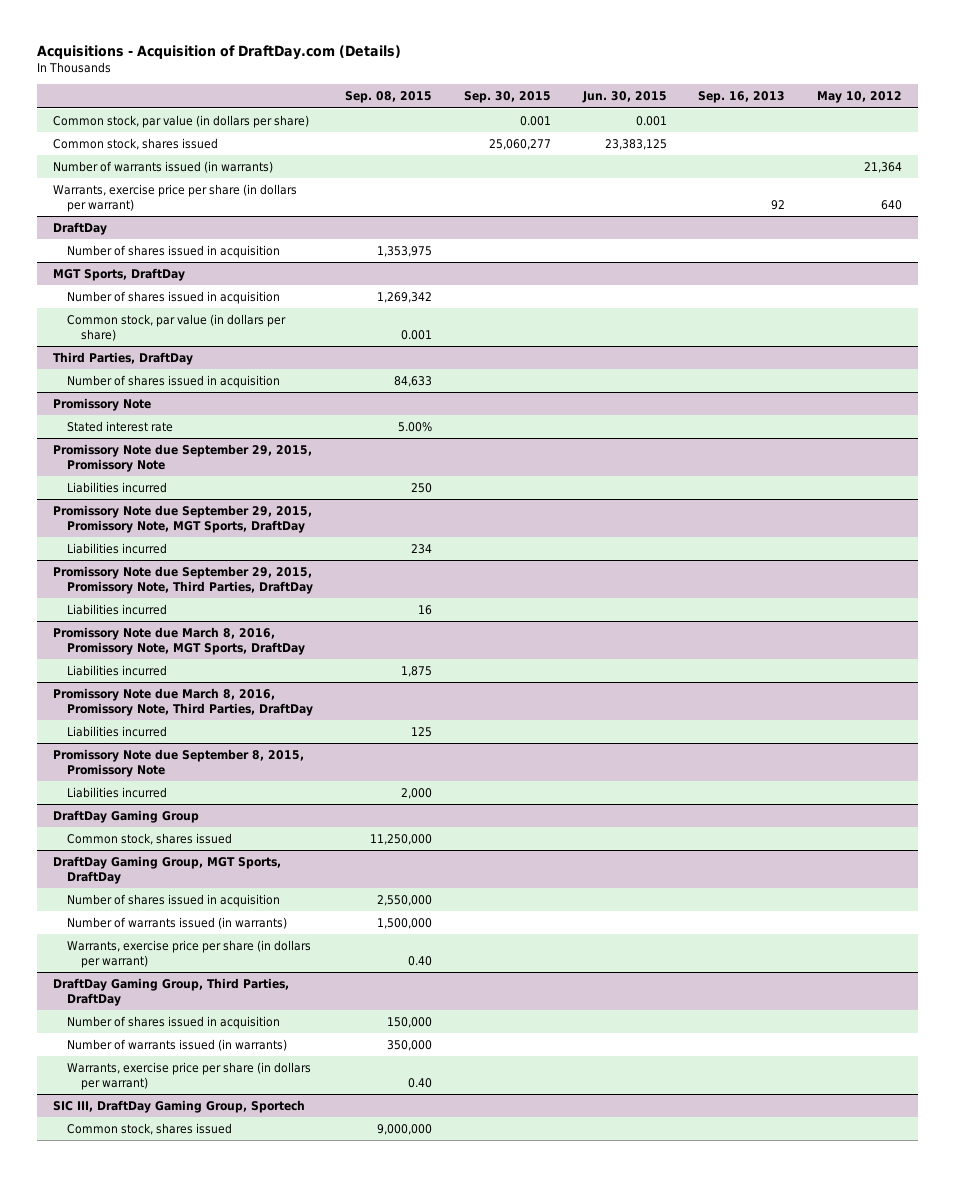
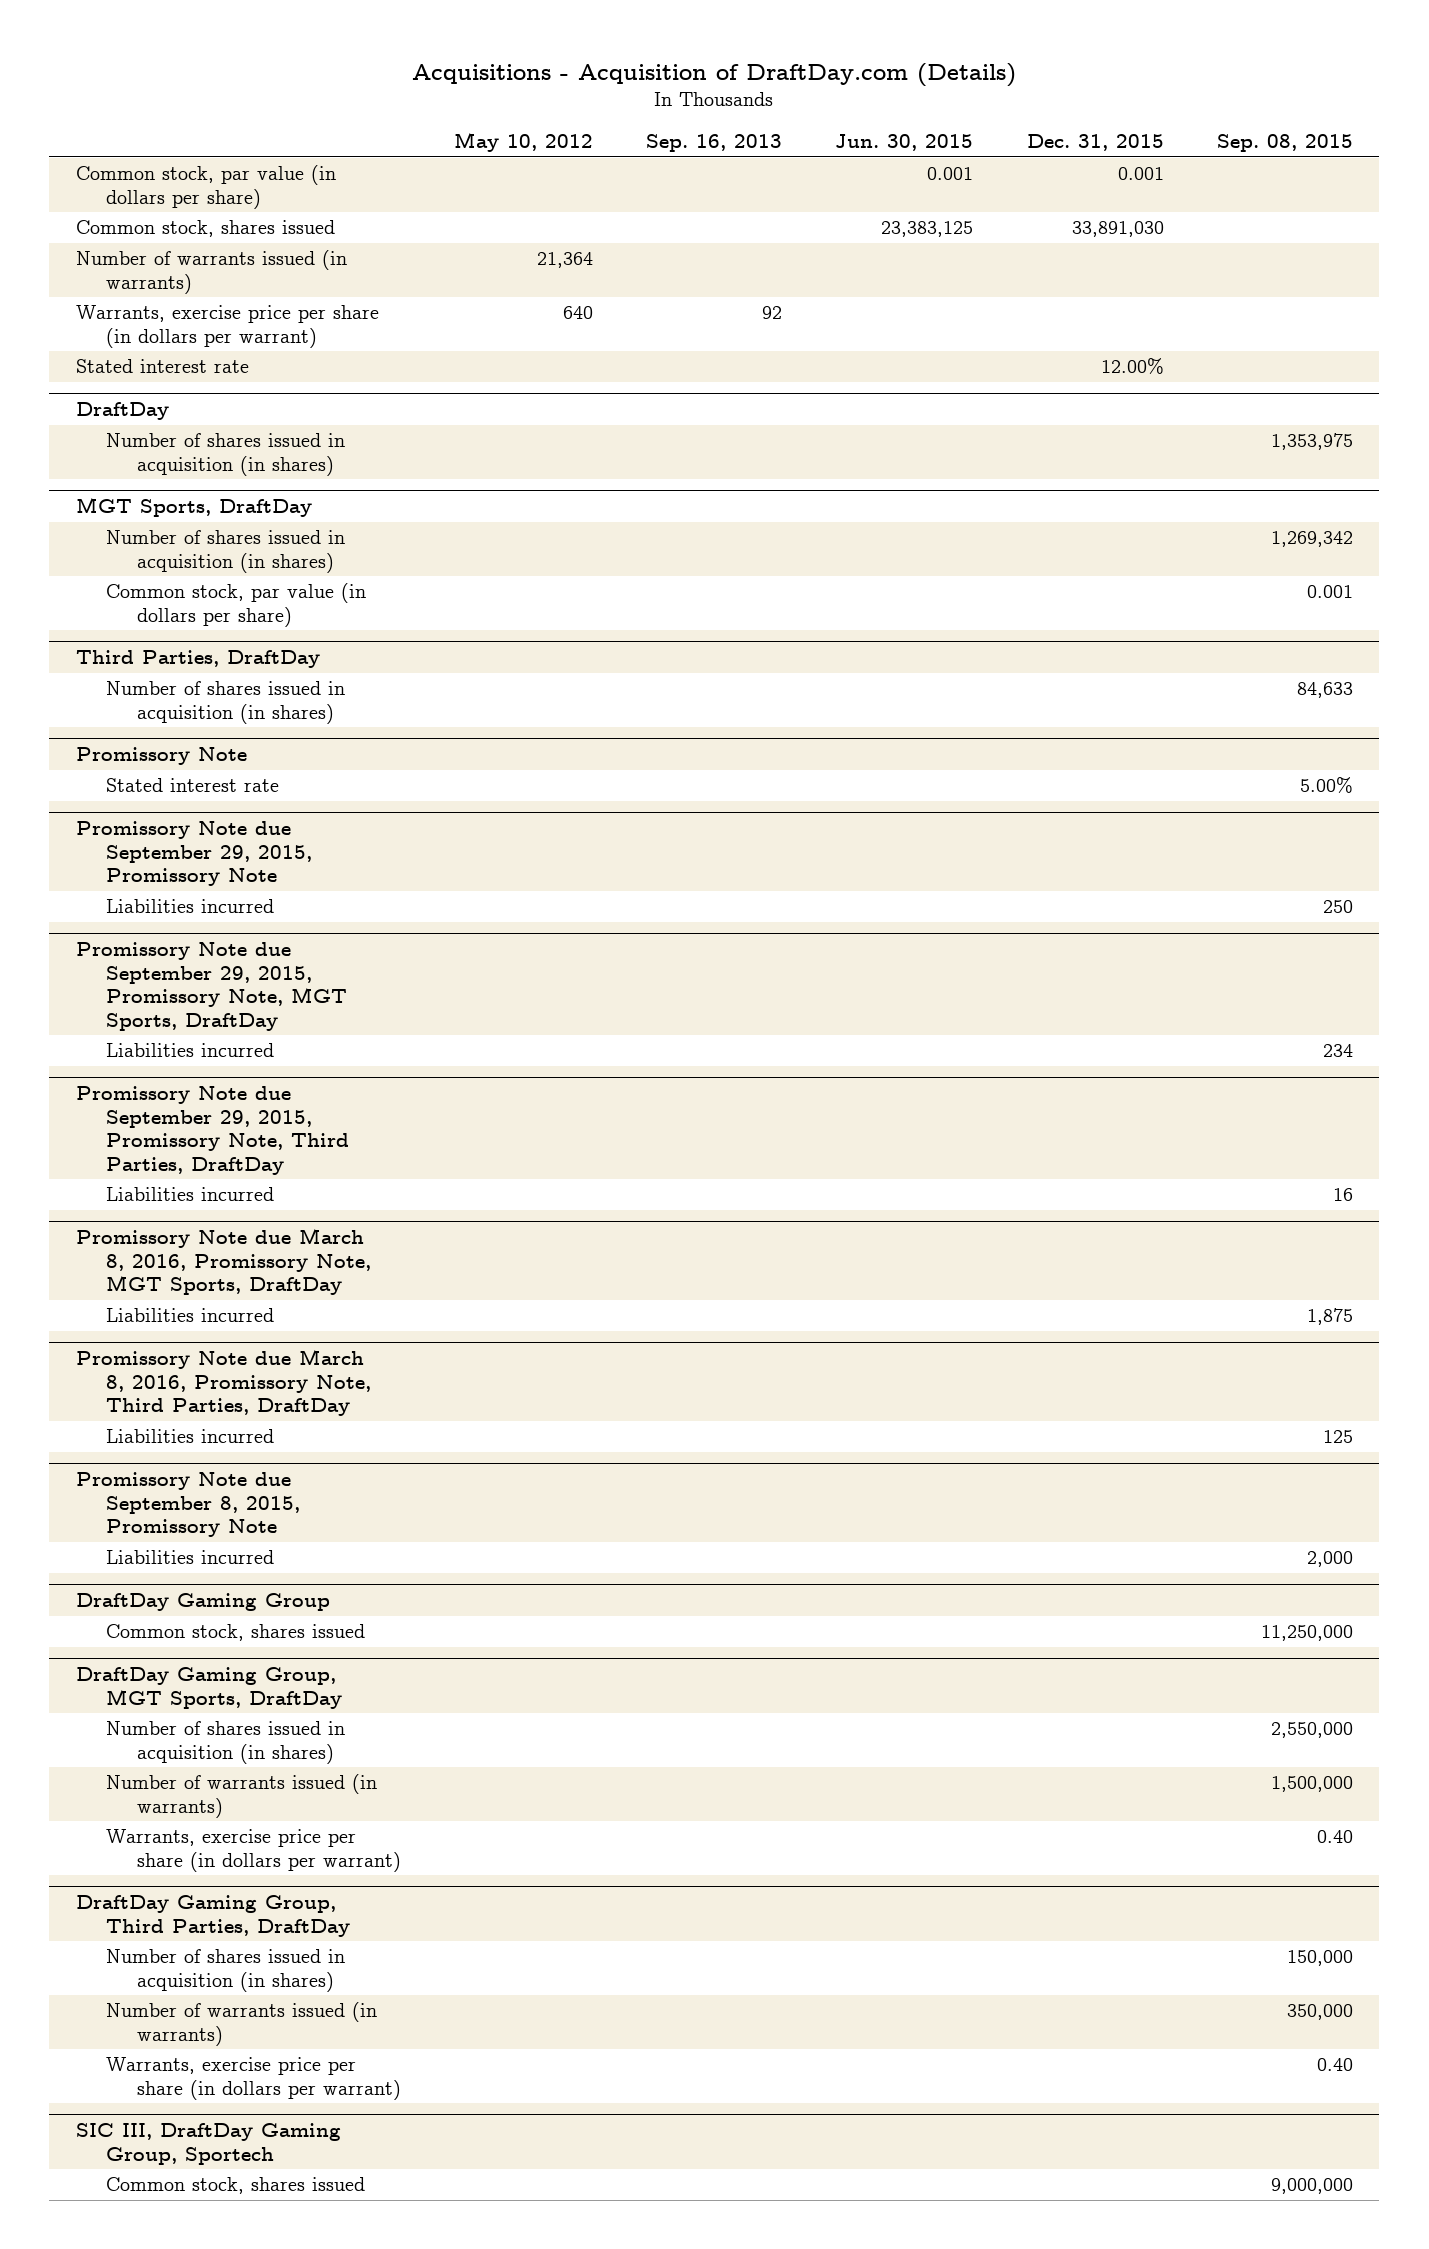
[463,91,551,104] Sep. 30, 2015 -> none
none -> [1026,134,1164,152] Dec. 31, 2015
none -> [75,359,249,374] Stated interest rate
[67,245,281,259] Number of shares issued in acquisition -> [106,433,346,476] Number of shares issued in acquisition (in shares)
[67,291,281,305] Number of shares issued in acquisition -> [106,530,346,573] Number of shares issued in acquisition (in shares)
[67,375,281,389] Number of shares issued in acquisition -> [106,681,346,724] Number of shares issued in acquisition (in shares)
[67,894,281,908] Number of shares issued in acquisition -> [106,1721,346,1764] Number of shares issued in acquisition (in shares)
[67,1016,281,1030] Number of shares issued in acquisition -> [106,1949,346,1992] Number of shares issued in acquisition (in shares)

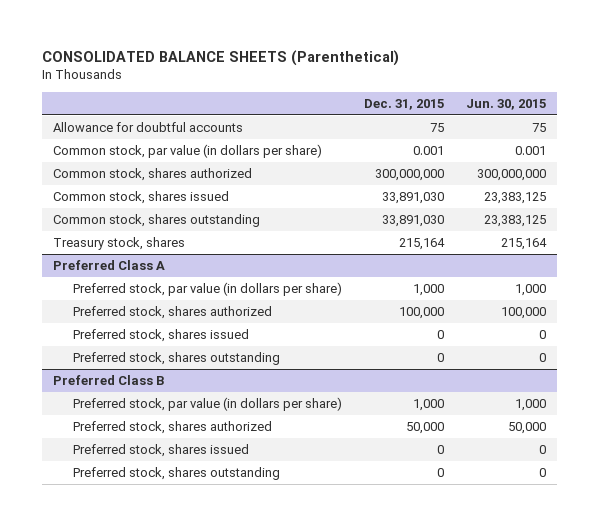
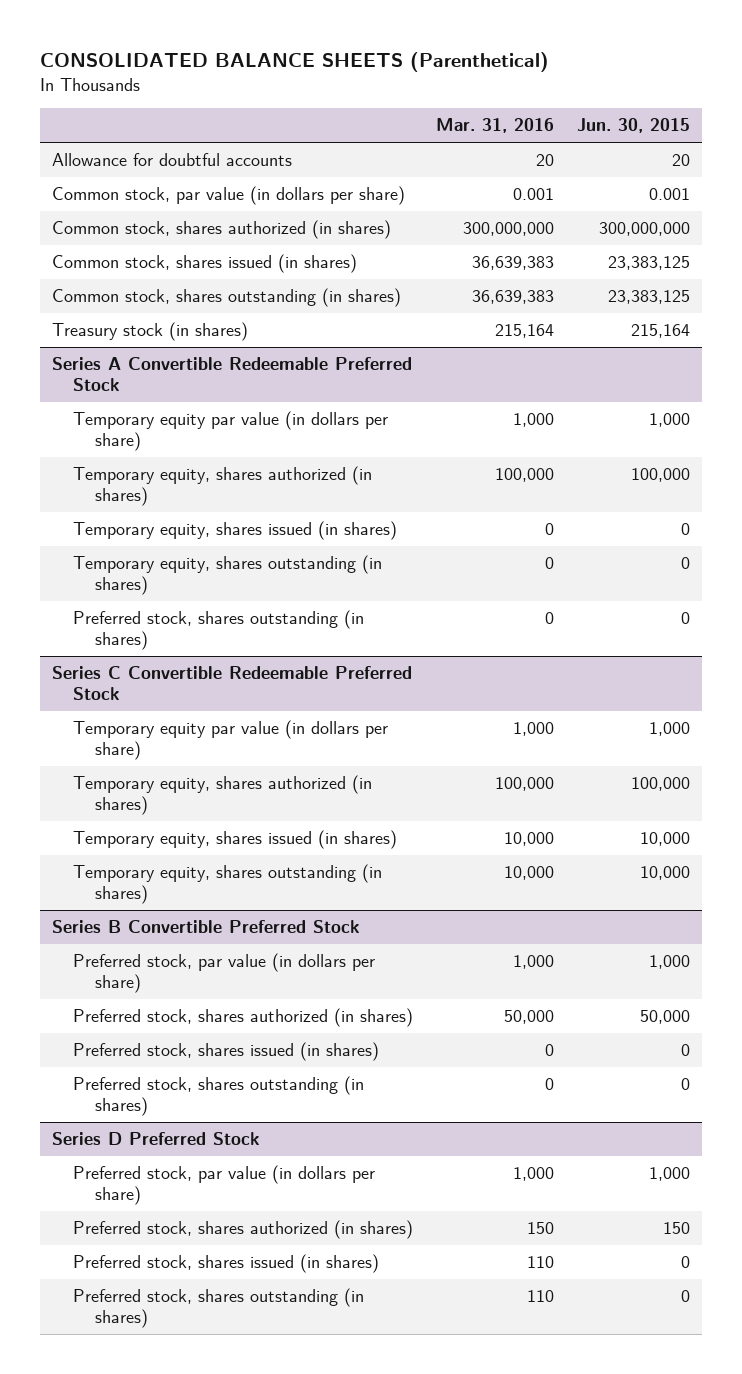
[363,99,444,111] Dec. 31, 2015 -> none
none -> [436,118,555,134] Mar. 31, 2016
[531,122,546,132] 75 -> [672,154,691,167] 20
[53,167,253,181] Common stock, shares authorized -> [51,220,391,240] Common stock, shares authorized (in shares)
[53,190,230,204] Common stock, shares issued -> [51,254,357,274] Common stock, shares issued (in shares)
[53,213,261,227] Common stock, shares outstanding -> [51,288,401,308] Common stock, shares outstanding (in shares)
[53,236,186,250] Treasury stock, shares -> [51,322,248,342] Treasury stock (in shares)
[53,259,166,270] Preferred Class A -> [51,357,412,391] Series A Convertible Redeemable Preferred Stock
none -> [73,411,389,451] Temporary equity par value (in dollars per share)
none -> [73,466,373,506] Temporary equity, shares authorized (in shares)
none -> [73,521,398,541] Temporary equity, shares issued (in shares)
none -> [73,555,383,595] Temporary equity, shares outstanding (in shares)
none -> [73,610,365,650] Preferred stock, shares outstanding (in shares)
none -> [51,666,412,700] Series C Convertible Redeemable Preferred Stock
none -> [73,720,389,760] Temporary equity par value (in dollars per share)
none -> [73,775,373,815] Temporary equity, shares authorized (in shares)
none -> [73,830,398,850] Temporary equity, shares issued (in shares)
none -> [73,864,383,904] Temporary equity, shares outstanding (in shares)
none -> [51,920,360,934] Series B Convertible Preferred Stock
[53,374,166,385] Preferred Class B -> none
[72,305,272,319] Preferred stock, shares authorized -> [73,1008,414,1028] Preferred stock, shares authorized (in shares)
[500,306,546,319] 100,000 -> [640,1010,691,1025] 50,000
[72,328,249,342] Preferred stock, shares issued -> [73,1042,380,1062] Preferred stock, shares issued (in shares)
[72,351,280,365] Preferred stock, shares outstanding -> [73,1076,365,1116] Preferred stock, shares outstanding (in shares)
none -> [51,1132,260,1146] Series D Preferred Stock
[72,420,272,434] Preferred stock, shares authorized -> [73,1220,414,1240] Preferred stock, shares authorized (in shares)
[507,421,546,434] 50,000 -> [663,1222,691,1235] 150
[72,443,249,457] Preferred stock, shares issued -> [73,1254,380,1274] Preferred stock, shares issued (in shares)
[72,466,280,480] Preferred stock, shares outstanding -> [73,1288,365,1328] Preferred stock, shares outstanding (in shares)

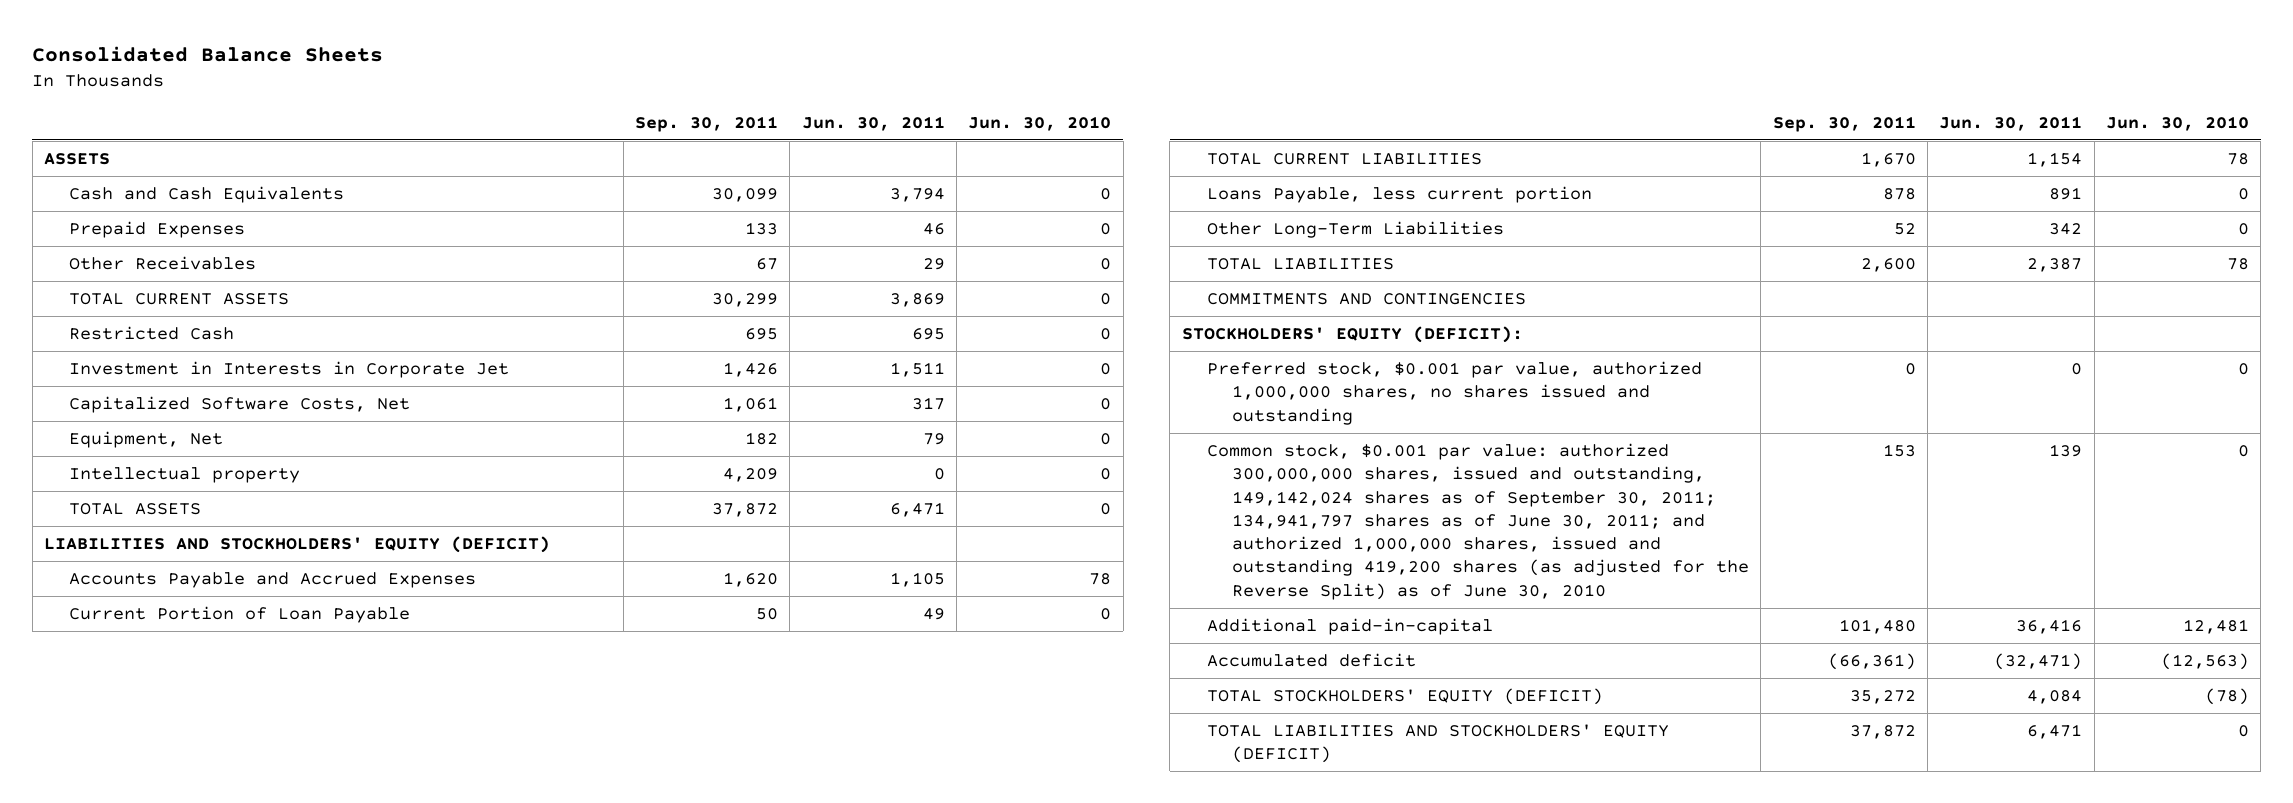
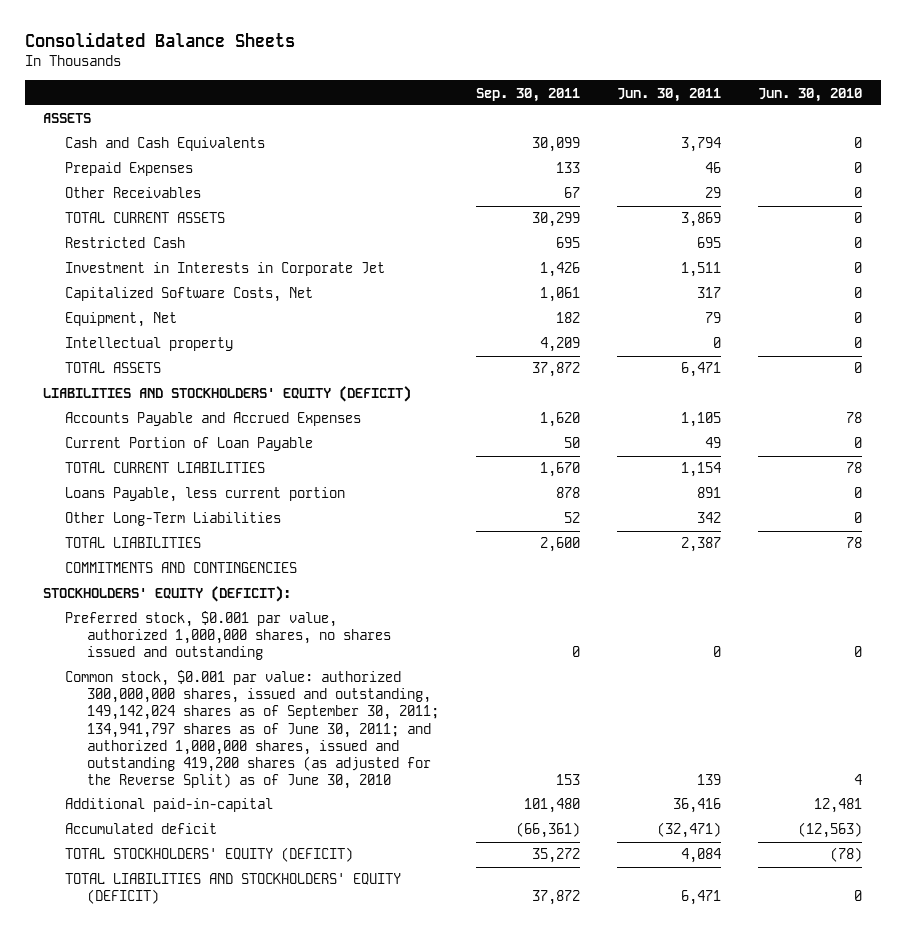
[2238,445,2250,458] 0 -> [854,773,863,785] 4

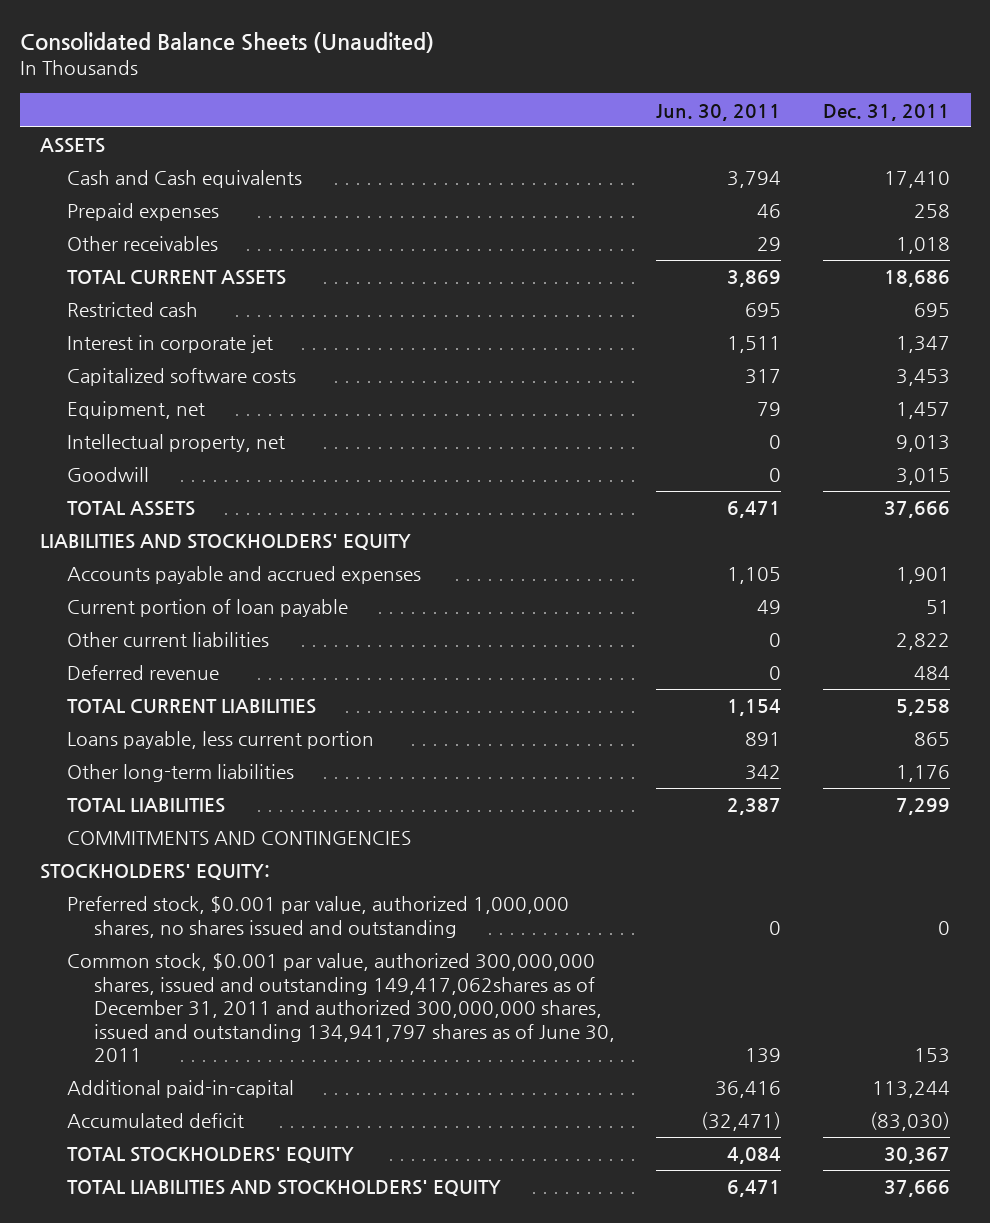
[24,31,295,47] Consolidated Balance Sheets -> [19,32,434,54] Consolidated Balance Sheets (Unaudited)
[476,87,581,102] Sep. 30, 2011 -> none
[758,87,863,102] Jun. 30, 2010 -> none
none -> [822,103,950,121] Dec. 31, 2011
[65,137,266,152] Cash and Cash Equivalents -> [67,170,303,189] Cash and Cash equivalents
[65,162,194,177] Prepaid Expenses -> [67,203,220,222] Prepaid expenses
[65,187,202,199] Other Receivables -> [67,236,219,252] Other receivables
[65,237,186,249] Restricted Cash -> [67,302,199,318] Restricted cash
[65,262,386,277] Investment in Interests in Corporate Jet -> [67,335,274,354] Interest in corporate jet
[65,287,314,303] Capitalized Software Costs, Net -> [67,368,297,387] Capitalized software costs
[65,312,178,328] Equipment, Net -> [67,401,206,420] Equipment, net
[65,337,234,352] Intellectual property -> [67,434,286,453] Intellectual property, net
none -> [67,467,150,483] Goodwill
[43,386,412,403] LIABILITIES AND STOCKHOLDERS' EQUITY (DEFICIT) -> [40,534,412,551] LIABILITIES AND STOCKHOLDERS' EQUITY
[65,412,362,427] Accounts Payable and Accrued Expenses -> [67,566,422,585] Accounts payable and accrued expenses
[65,437,314,452] Current Portion of Loan Payable -> [67,599,349,618] Current portion of loan payable
none -> [67,632,270,648] Other current liabilities
none -> [67,665,220,681] Deferred revenue
[65,487,346,503] Loans Payable, less current portion -> [67,731,375,750] Loans payable, less current portion
[65,512,282,527] Other Long-Term Liabilities -> [67,764,295,783] Other long-term liabilities
[43,586,292,603] STOCKHOLDERS' EQUITY (DEFICIT): -> [40,864,271,881] STOCKHOLDERS' EQUITY:
[65,670,440,789] Common stock, $0.001 par value: authorized 300,000,000 shares, issued and outstanding, 149,142,024 shares as of September 30, 2011; 134,941,797 shares as of June 30, 2011; and authorized 1,000,000 shares, issued and outstanding 419,200 shares (as adjusted for the Reverse Split) as of June 30, 2010 -> [67,953,615,1063] Common stock, $0.001 par value, authorized 300,000,000 shares, issued and outstanding 149,417,062shares as of December 31, 2011 and authorized 300,000,000 shares, issued and outstanding 134,941,797 shares as of June 30, 2011
[65,847,354,863] TOTAL STOCKHOLDERS' EQUITY (DEFICIT) -> [67,1147,355,1164] TOTAL STOCKHOLDERS' EQUITY
[65,873,402,905] TOTAL LIABILITIES AND STOCKHOLDERS' EQUITY (DEFICIT) -> [67,1180,502,1197] TOTAL LIABILITIES AND STOCKHOLDERS' EQUITY

